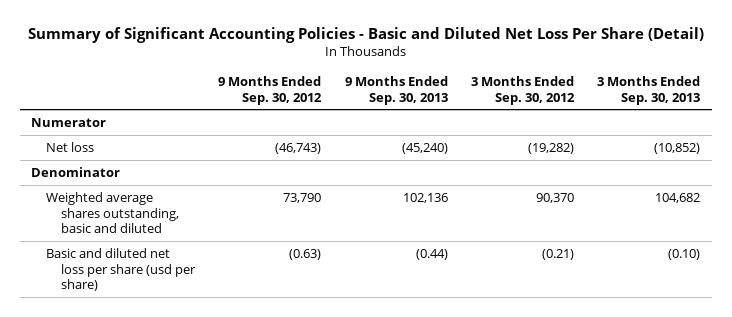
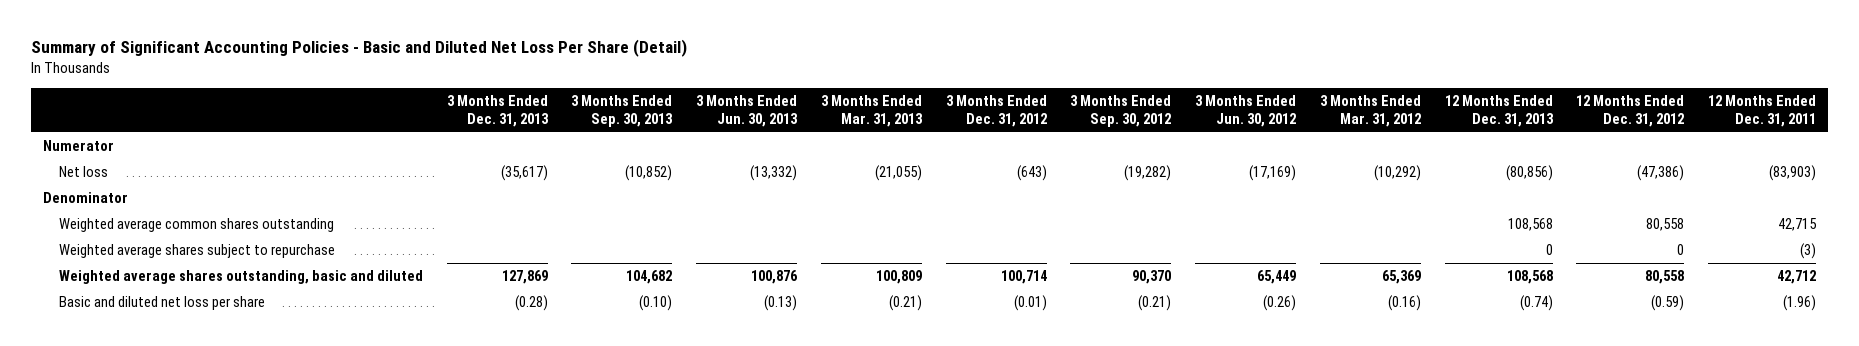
[218,75,323,105] 9 Months Ended Sep. 30, 2012 -> none
[344,75,448,105] 9 Months Ended Sep. 30, 2013 -> none
none -> [446,95,549,127] 3 Months Ended Dec. 31, 2013
none -> [696,95,799,127] 3 Months Ended Jun. 30, 2013
none -> [820,95,923,127] 3 Months Ended Mar. 31, 2013
none -> [945,95,1047,127] 3 Months Ended Dec. 31, 2012
none -> [1195,95,1297,127] 3 Months Ended Jun. 30, 2012
none -> [1319,95,1421,127] 3 Months Ended Mar. 31, 2012
none -> [1444,95,1554,127] 12 Months Ended Dec. 31, 2013
none -> [1576,95,1685,127] 12 Months Ended Dec. 31, 2012
none -> [1708,95,1817,127] 12 Months Ended Dec. 31, 2011
none -> [58,218,334,233] Weighted average common shares outstanding
none -> [58,244,335,259] Weighted average shares subject to repurchase
[46,247,196,292] Basic and diluted net loss per share (usd per share) -> [58,296,265,311] Basic and diluted net loss per share

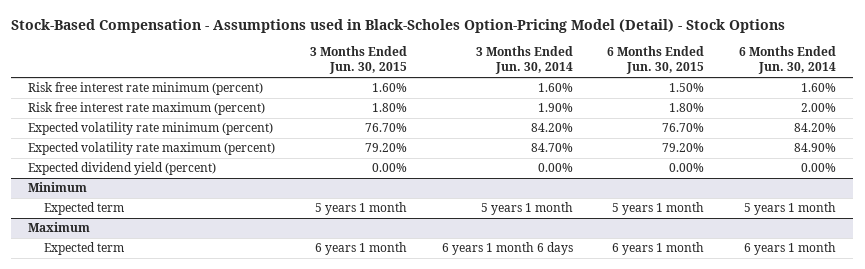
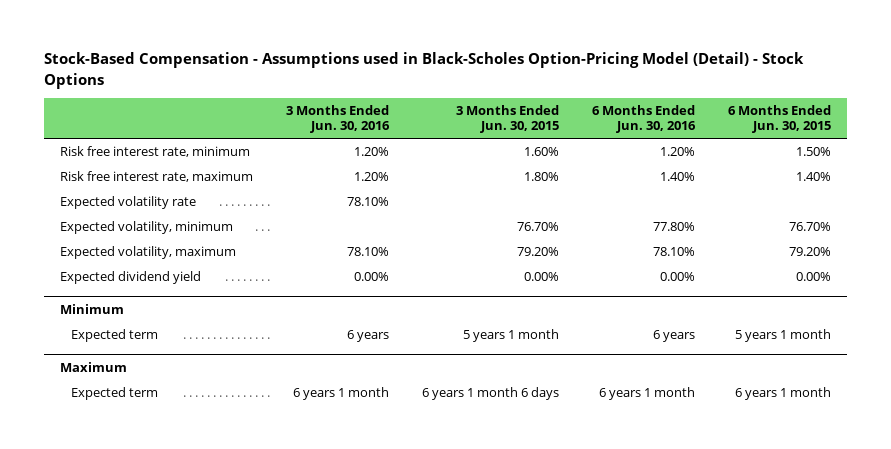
[475,46,573,75] 3 Months Ended Jun. 30, 2014 -> none
[739,46,837,75] 6 Months Ended Jun. 30, 2014 -> none
none -> [286,105,391,134] 3 Months Ended Jun. 30, 2016
none -> [592,105,697,134] 6 Months Ended Jun. 30, 2016
[28,82,264,96] Risk free interest rate minimum (percent) -> [60,146,251,158] Risk free interest rate, minimum
[28,102,266,116] Risk free interest rate maximum (percent) -> [60,171,254,183] Risk free interest rate, maximum
[669,103,705,113] 1.80% -> [796,172,832,182] 1.40%
none -> [60,196,197,210] Expected volatility rate
[28,122,274,136] Expected volatility rate minimum (percent) -> [60,221,234,235] Expected volatility, minimum
[28,142,276,156] Expected volatility rate maximum (percent) -> [60,246,237,260] Expected volatility, maximum
[28,162,217,176] Expected dividend yield (percent) -> [60,271,202,285] Expected dividend yield
[315,242,408,256] 6 years 1 month -> [422,387,560,401] 6 years 1 month 6 days

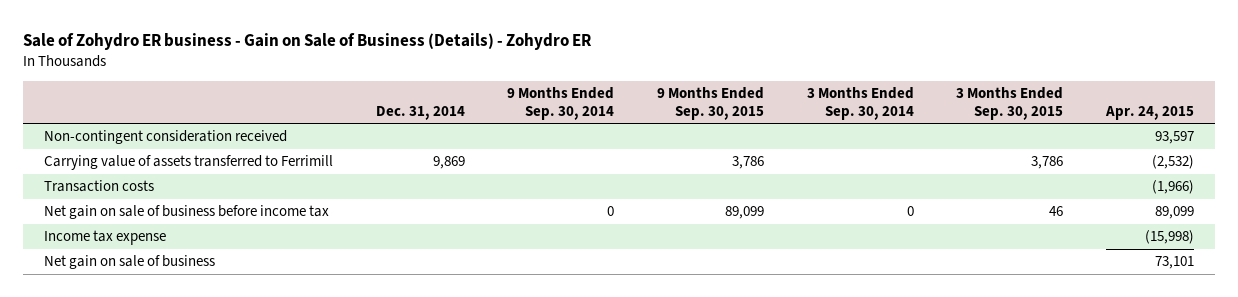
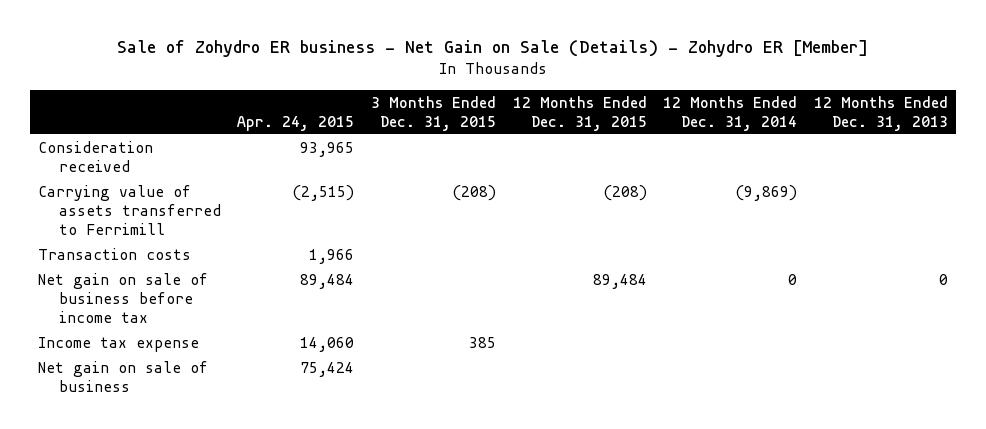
[22,32,592,50] Sale of Zohydro ER business - Gain on Sale of Business (Details) - Zohydro ER -> [116,40,868,58] Sale of Zohydro ER business - Net Gain on Sale (Details) - Zohydro ER [Member]
[375,105,465,120] Dec. 31, 2014 -> none
[507,87,615,120] 9 Months Ended Sep. 30, 2014 -> none
[656,87,764,120] 9 Months Ended Sep. 30, 2015 -> none
[806,87,914,120] 3 Months Ended Sep. 30, 2014 -> none
[956,87,1064,120] 3 Months Ended Sep. 30, 2015 -> none
none -> [370,95,496,131] 3 Months Ended Dec. 31, 2015
none -> [512,95,647,131] 12 Months Ended Dec. 31, 2015
none -> [663,95,798,131] 12 Months Ended Dec. 31, 2014
none -> [813,95,948,131] 12 Months Ended Dec. 31, 2013
[43,130,287,145] Non-contingent consideration received -> [37,140,153,172] Consideration received
[1155,131,1195,145] 93,597 -> [300,141,355,157] 93,965
[1152,155,1195,170] (2,532) -> [292,184,355,201] (2,515)
[1152,180,1195,195] (1,966) -> [309,248,355,264] 1,966
[1155,206,1195,220] 89,099 -> [300,273,355,289] 89,484
[1145,230,1195,245] (15,998) -> [300,336,355,352] 14,060
[1155,256,1195,270] 73,101 -> [300,361,355,377] 75,424

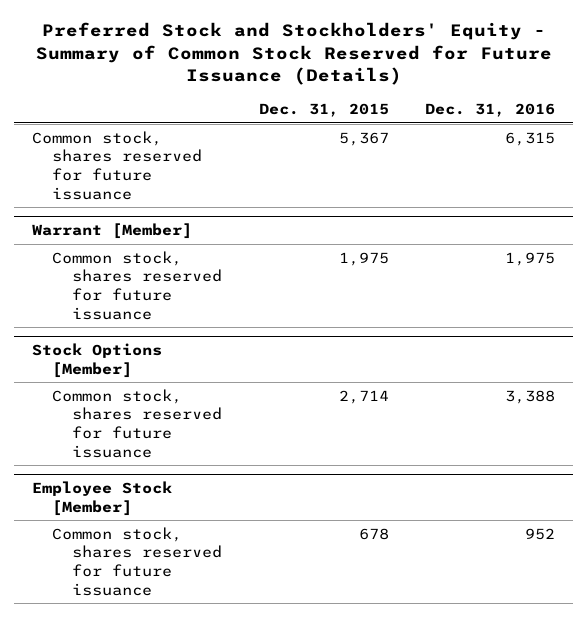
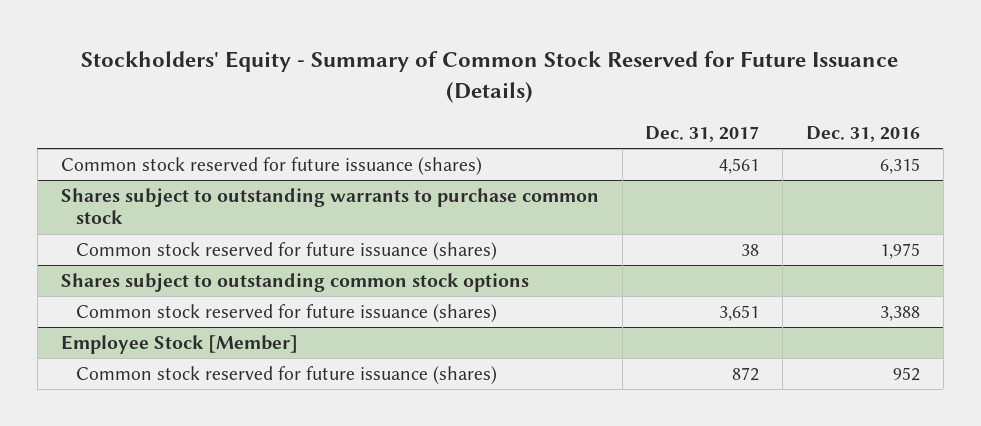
[35,22,552,86] Preferred Stock and Stockholders' Equity - Summary of Common Stock Reserved for Future Issuance (Details) -> [81,51,899,103] Stockholders' Equity - Summary of Common Stock Reserved for Future Issuance (Details)
[258,103,389,118] Dec. 31, 2015 -> none
none -> [645,125,760,142] Dec. 31, 2017
[32,130,203,200] Common stock, shares reserved for future issuance -> [60,156,482,175] Common stock reserved for future issuance (shares)
[32,223,193,240] Warrant [Member] -> [60,187,599,225] Shares subject to outstanding warrants to purchase common stock
[52,250,222,320] Common stock, shares reserved for future issuance -> [76,241,498,260] Common stock reserved for future issuance (shares)
[32,343,163,378] Stock Options [Member] -> [60,272,529,292] Shares subject to outstanding common stock options
[52,388,222,458] Common stock, shares reserved for future issuance -> [76,303,498,322] Common stock reserved for future issuance (shares)
[52,526,222,596] Common stock, shares reserved for future issuance -> [76,365,498,384] Common stock reserved for future issuance (shares)

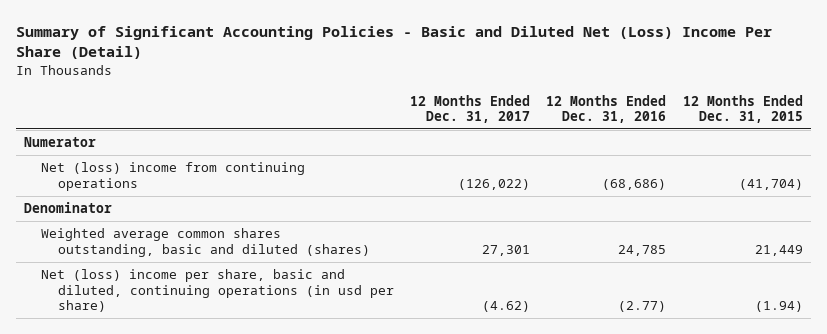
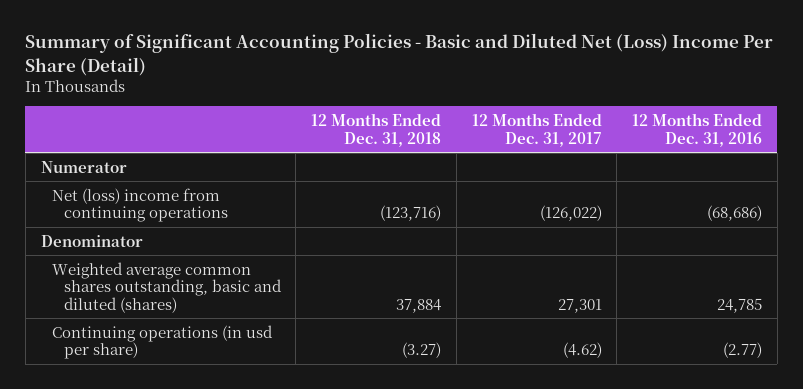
[682,94,803,123] 12 Months Ended Dec. 31, 2015 -> none
none -> [311,112,442,147] 12 Months Ended Dec. 31, 2018
[40,269,394,313] Net (loss) income per share, basic and diluted, continuing operations (in usd per share) -> [52,324,274,360] Continuing operations (in usd per share)

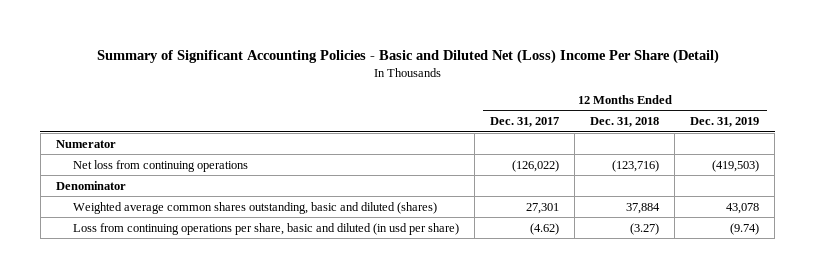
[631,112,762,147] 12 Months Ended Dec. 31, 2016 -> none
none -> [690,117,760,128] Dec. 31, 2019
[52,187,228,223] Net (loss) income from continuing operations -> [73,159,249,172] Net loss from continuing operations
[52,324,274,360] Continuing operations (in usd per share) -> [73,222,460,235] Loss from continuing operations per share, basic and diluted (in usd per share)

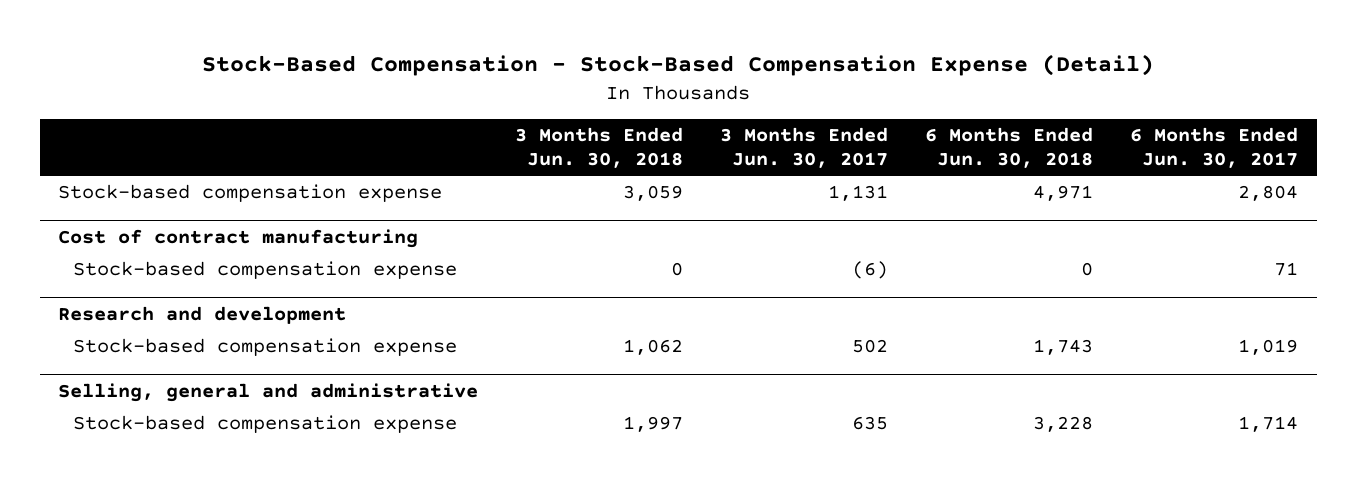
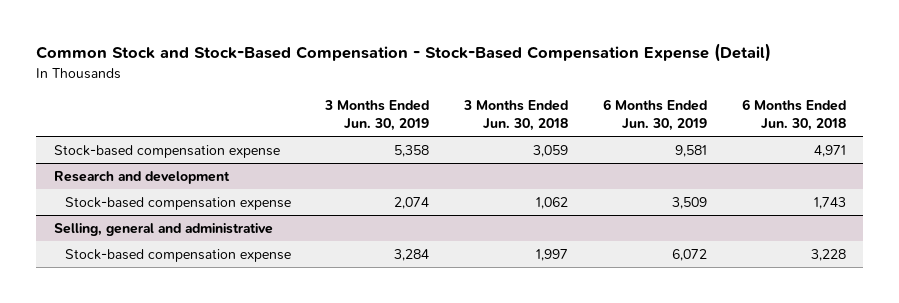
[202,54,1155,77] Stock-Based Compensation - Stock-Based Compensation Expense (Detail) -> [36,43,772,63] Common Stock and Stock-Based Compensation - Stock-Based Compensation Expense (Detail)
[720,127,889,168] 3 Months Ended Jun. 30, 2017 -> none
[1130,127,1299,168] 6 Months Ended Jun. 30, 2017 -> none
none -> [324,99,430,131] 3 Months Ended Jun. 30, 2019
none -> [602,98,707,131] 6 Months Ended Jun. 30, 2019
[58,229,419,249] Cost of contract manufacturing -> none
[72,261,457,280] Stock-based compensation expense -> none

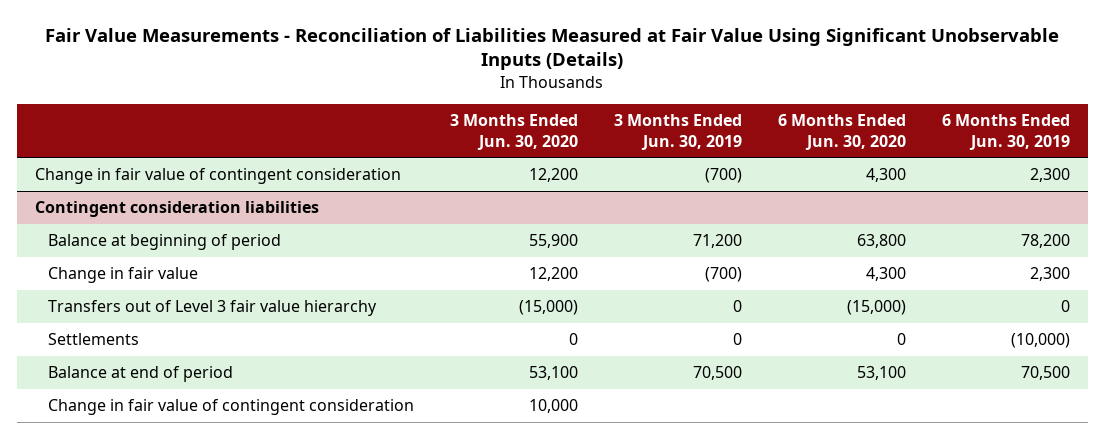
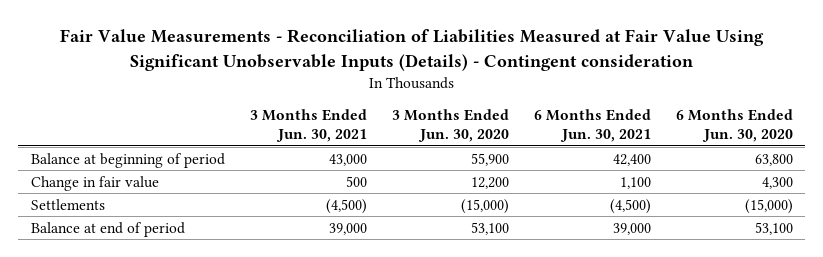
[45,27,1060,71] Fair Value Measurements - Reconciliation of Liabilities Measured at Fair Value Using Significant Unobservable Inputs (Details) -> [59,29,764,71] Fair Value Measurements - Reconciliation of Liabilities Measured at Fair Value Using Significant Unobservable Inputs (Details) - Contingent consideration
[614,114,743,150] 3 Months Ended Jun. 30, 2019 -> none
[942,114,1071,150] 6 Months Ended Jun. 30, 2019 -> none
none -> [249,109,367,143] 3 Months Ended Jun. 30, 2021
none -> [533,109,651,143] 6 Months Ended Jun. 30, 2021
[34,168,401,185] Change in fair value of contingent consideration -> none
[34,201,319,218] Contingent consideration liabilities -> none
[48,300,378,317] Transfers out of Level 3 fair value hierarchy -> none
[569,333,579,346] 0 -> [460,198,509,214] (15,000)
[897,333,907,346] 0 -> [744,198,793,214] (15,000)
[48,399,415,416] Change in fair value of contingent consideration -> none

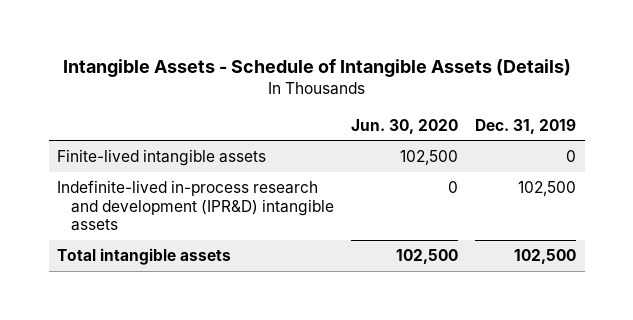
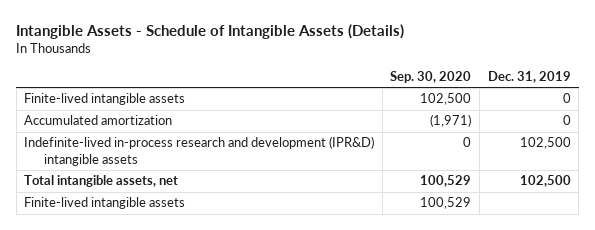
[351,118,459,134] Jun. 30, 2020 -> none
none -> [390,71,472,84] Sep. 30, 2020
none -> [24,115,173,126] Accumulated amortization
[57,248,232,266] Total intangible assets -> [24,175,179,188] Total intangible assets, net
none -> [24,197,186,210] Finite-lived intangible assets

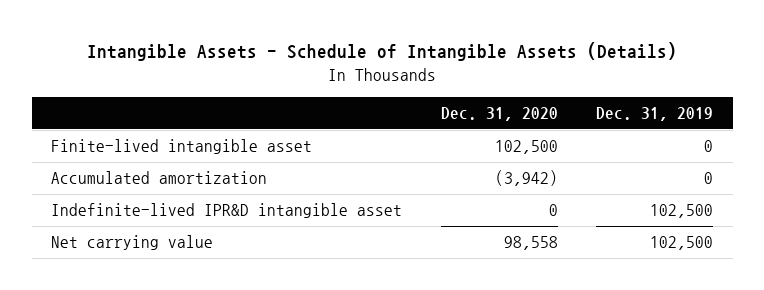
[390,71,472,84] Sep. 30, 2020 -> none
none -> [440,106,558,121] Dec. 31, 2020
[24,93,186,106] Finite-lived intangible assets -> [50,139,312,155] Finite-lived intangible asset
[24,197,186,210] Finite-lived intangible assets -> none
[24,136,375,166] Indefinite-lived in-process research and development (IPR&D) intangible assets -> [50,203,402,219] Indefinite-lived IPR&D intangible asset
[24,175,179,188] Total intangible assets, net -> [50,235,213,251] Net carrying value

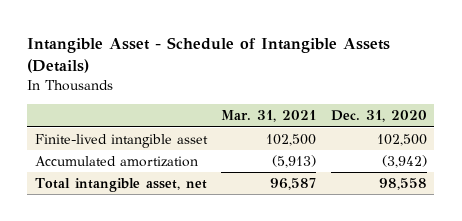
[87,42,678,62] Intangible Assets - Schedule of Intangible Assets (Details) -> [27,37,391,74] Intangible Asset - Schedule of Intangible Assets (Details)
[596,106,714,121] Dec. 31, 2019 -> none
none -> [221,110,317,123] Mar. 31, 2021
[50,203,402,219] Indefinite-lived IPR&D intangible asset -> none
[50,235,213,251] Net carrying value -> [34,177,207,192] Total intangible asset, net

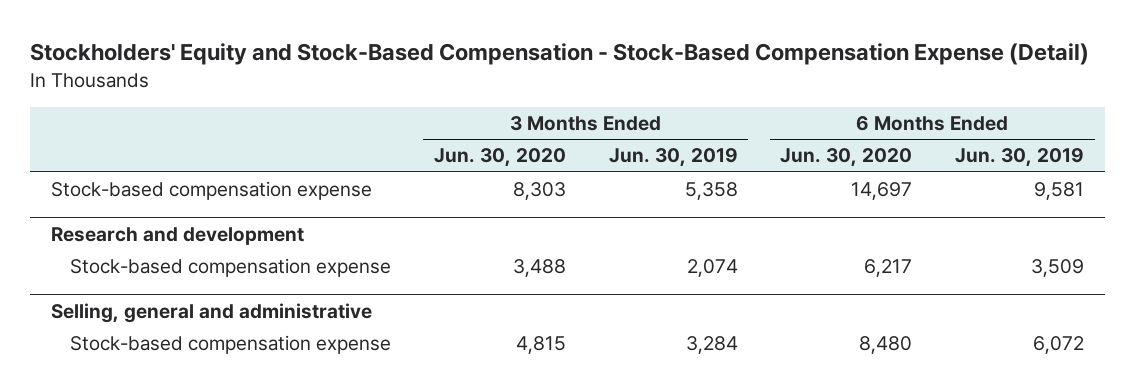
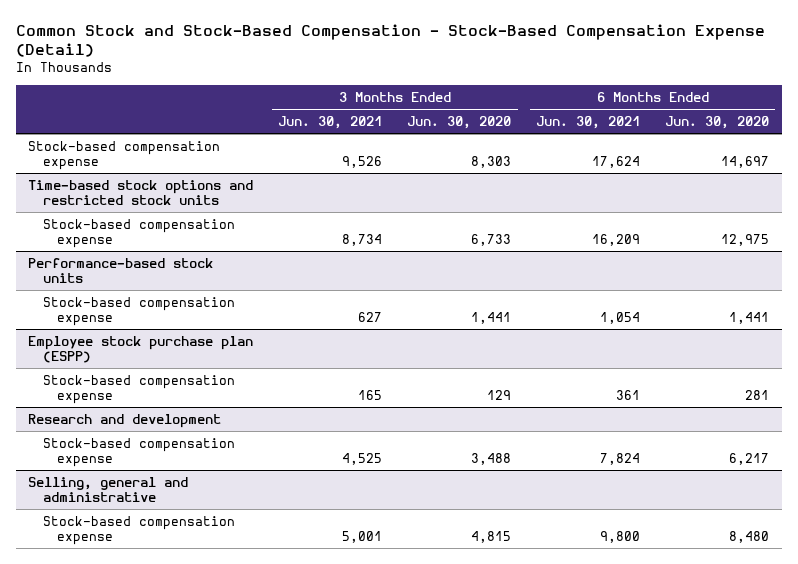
[29,43,1089,66] Stockholders' Equity and Stock-Based Compensation - Stock-Based Compensation Expense (Detail) -> [16,23,766,58] Common Stock and Stock-Based Compensation - Stock-Based Compensation Expense (Detail)
[608,148,738,168] Jun. 30, 2019 -> none
[954,148,1084,168] Jun. 30, 2019 -> none
none -> [278,115,383,129] Jun. 30, 2021
none -> [536,115,641,129] Jun. 30, 2021
none -> [28,179,254,206] Time-based stock options and restricted stock units
none -> [42,218,235,249] Stock-based compensation expense
none -> [28,257,214,284] Performance-based stock units
none -> [42,296,235,327] Stock-based compensation expense
none -> [28,335,254,364] Employee stock purchase plan (ESPP)
none -> [42,374,235,405] Stock-based compensation expense

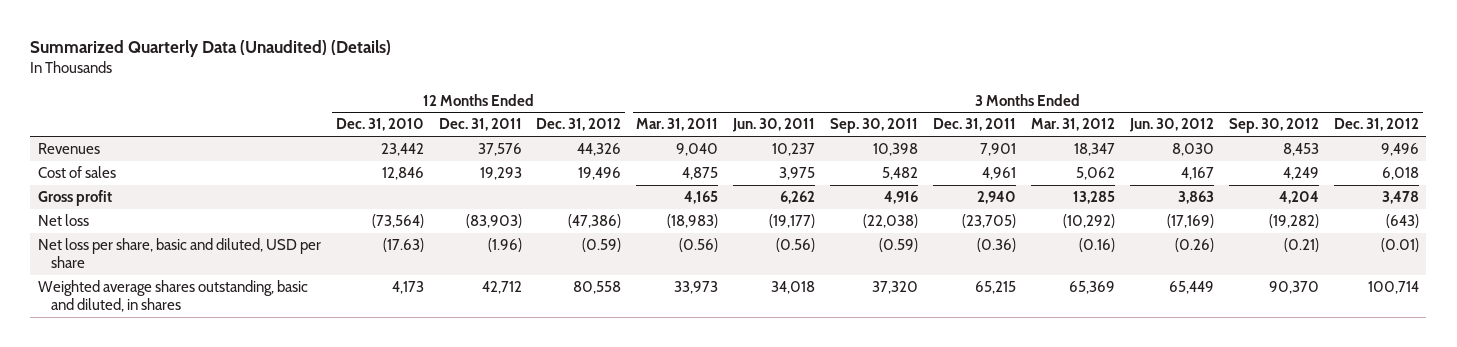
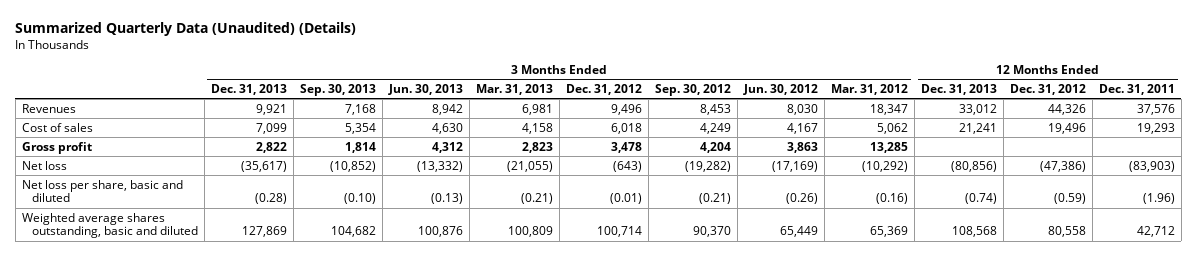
[335,118,424,132] Dec. 31, 2010 -> none
[636,118,719,132] Mar. 31, 2011 -> none
[732,118,816,133] Jun. 30, 2011 -> none
[830,118,919,134] Sep. 30, 2011 -> none
[933,118,1017,132] Dec. 31, 2011 -> none
none -> [210,84,287,96] Dec. 31, 2013
none -> [299,84,376,97] Sep. 30, 2013
none -> [387,84,463,96] Jun. 30, 2013
none -> [475,84,553,96] Mar. 31, 2013
none -> [920,84,997,96] Dec. 31, 2013
[37,238,321,269] Net loss per share, basic and diluted, USD per share -> [21,179,183,203] Net loss per share, basic and diluted
[37,280,308,313] Weighted average shares outstanding, basic and diluted, in shares -> [21,212,198,239] Weighted average shares outstanding, basic and diluted

